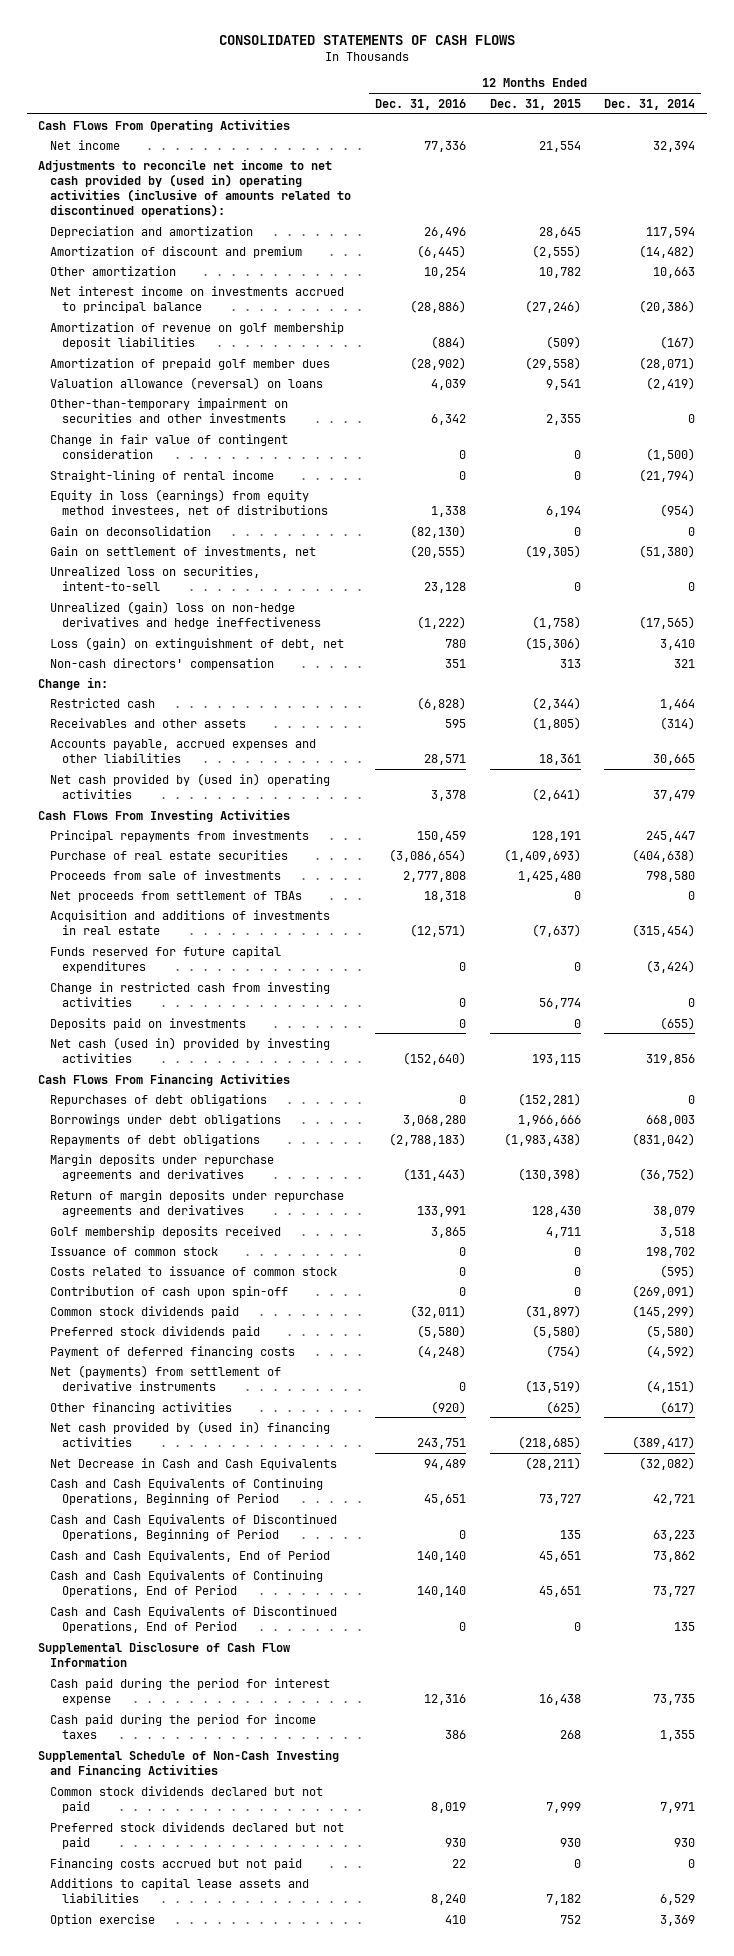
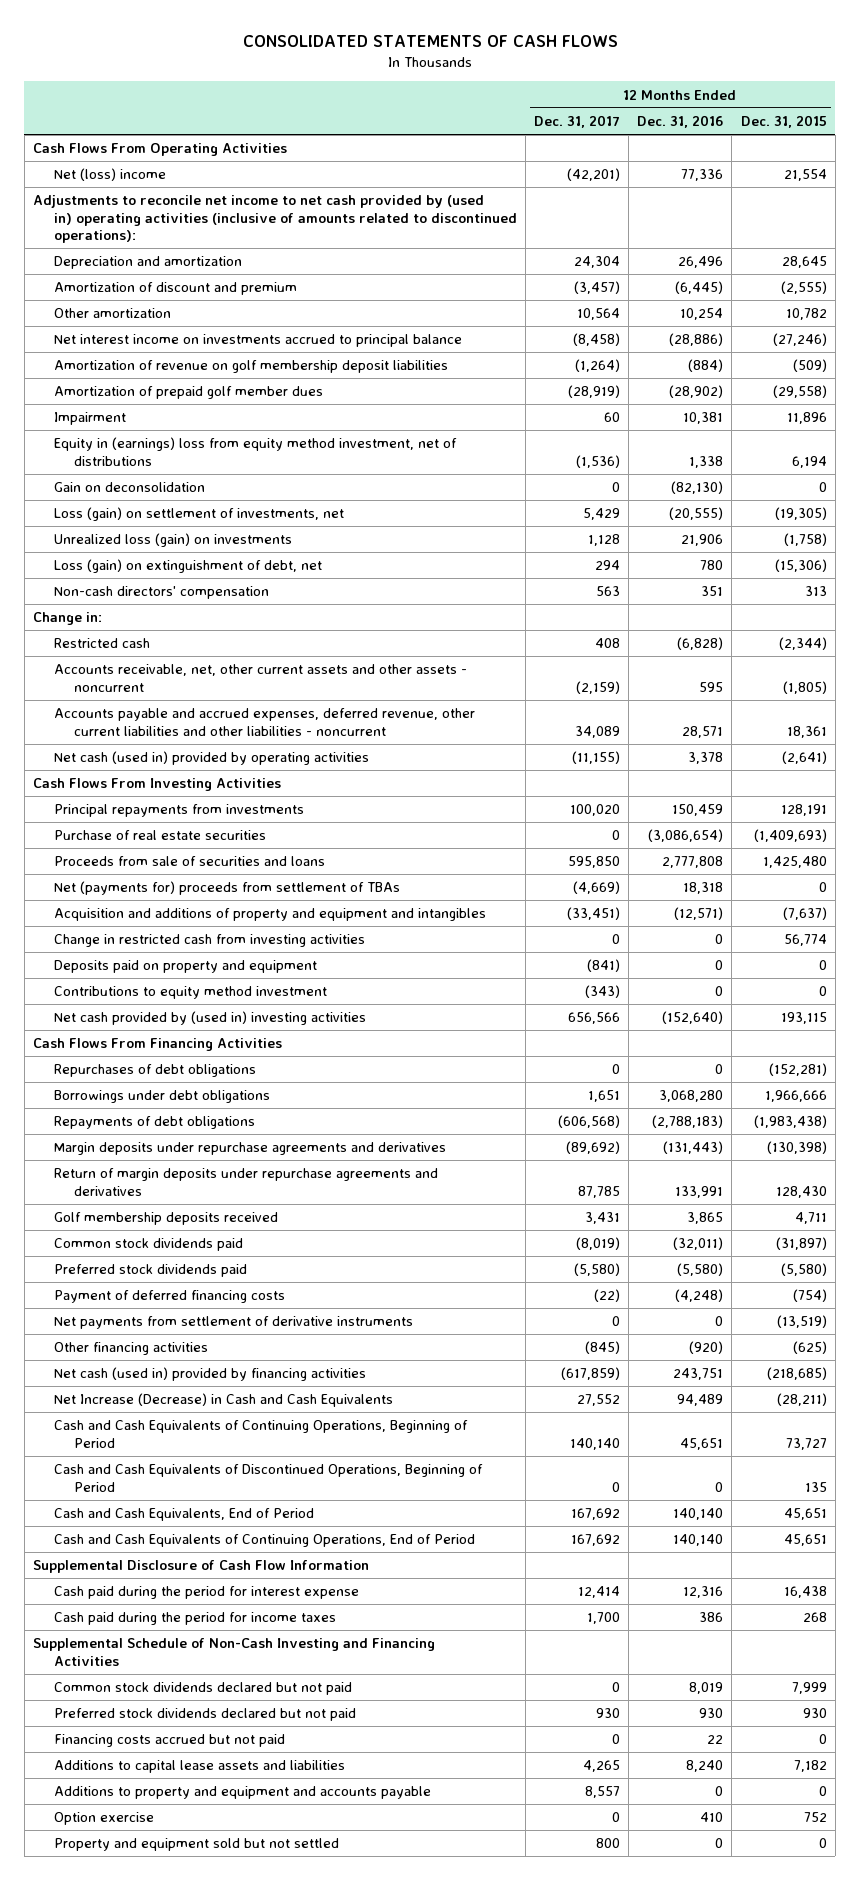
[604,98,696,110] Dec. 31, 2014 -> none
none -> [533,115,620,129] Dec. 31, 2017
[50,139,121,150] Net income -> [53,168,166,182] Net (loss) income
[50,376,324,390] Valuation allowance (reversal) on loans -> none
[50,397,289,423] Other-than-temporary impairment on securities and other investments -> none
[50,433,289,459] Change in fair value of contingent consideration -> none
[50,469,275,482] Straight-lining of rental income -> none
none -> [53,412,126,426] Impairment
[50,488,329,517] Equity in loss (earnings) from equity method investees, net of distributions -> [53,437,457,466] Equity in (earnings) loss from equity method investment, net of distributions
[50,600,322,629] Unrealized (gain) loss on non-hedge derivatives and hedge ineffectiveness -> none
[50,545,317,558] Gain on settlement of investments, net -> [53,507,344,522] Loss (gain) on settlement of investments, net
[50,565,261,591] Unrealized loss on securities, intent-to-sell -> [53,533,292,548] Unrealized loss (gain) on investments
[423,581,466,593] 23,128 -> [681,534,724,547] 21,906
[573,581,581,591] 0 -> [783,533,827,547] (1,758)
[50,717,247,728] Receivables and other assets -> [53,664,467,692] Accounts receivable, net, other current assets and other assets - noncurrent
[50,738,317,763] Accounts payable, accrued expenses and other liabilities -> [53,708,475,736] Accounts payable and accrued expenses, deferred revenue, other current liabilities and other liabilities - noncurrent
[50,772,331,799] Net cash provided by (used in) operating activities -> [53,751,369,766] Net cash (used in) provided by operating activities
[50,945,282,973] Funds reserved for future capital expenditures -> none
[50,869,282,880] Proceeds from sale of investments -> [53,856,325,867] Proceeds from sale of securities and loans
[50,890,303,902] Net proceeds from settlement of TBAs -> [53,881,400,896] Net (payments for) proceeds from settlement of TBAs
[50,909,331,935] Acquisition and additions of investments in real estate -> [53,908,486,922] Acquisition and additions of property and equipment and intangibles
[50,1017,247,1030] Deposits paid on investments -> none
none -> [53,960,317,974] Deposits paid on property and equipment
none -> [53,986,327,1000] Contributions to equity method investment
[50,1036,331,1063] Net cash (used in) provided by investing activities -> [53,1011,366,1026] Net cash provided by (used in) investing activities
[50,1246,219,1256] Issuance of common stock -> none
[50,1265,338,1276] Costs related to issuance of common stock -> none
[50,1285,289,1298] Contribution of cash upon spin-off -> none
[50,1364,282,1391] Net (payments) from settlement of derivative instruments -> [53,1316,413,1330] Net payments from settlement of derivative instruments
[50,1420,331,1447] Net cash provided by (used in) financing activities -> [53,1367,366,1382] Net cash (used in) provided by financing activities
[50,1457,338,1470] Net Decrease in Cash and Cash Equivalents -> [53,1393,393,1408] Net Increase (Decrease) in Cash and Cash Equivalents
[50,1605,338,1633] Cash and Cash Equivalents of Discontinued Operations, End of Period -> none
none -> [53,1786,431,1800] Additions to property and equipment and accounts payable
none -> [53,1838,339,1852] Property and equipment sold but not settled

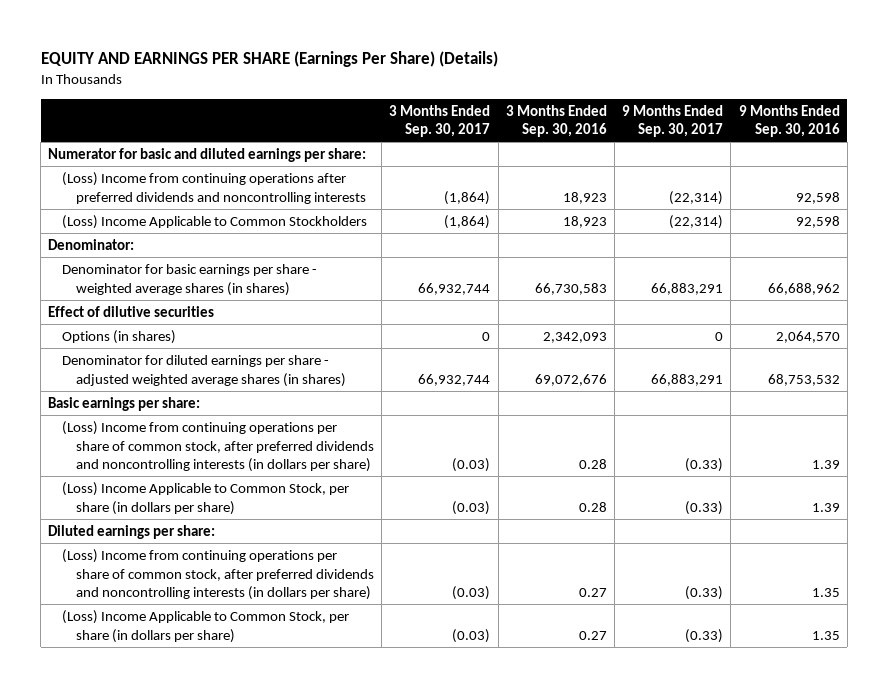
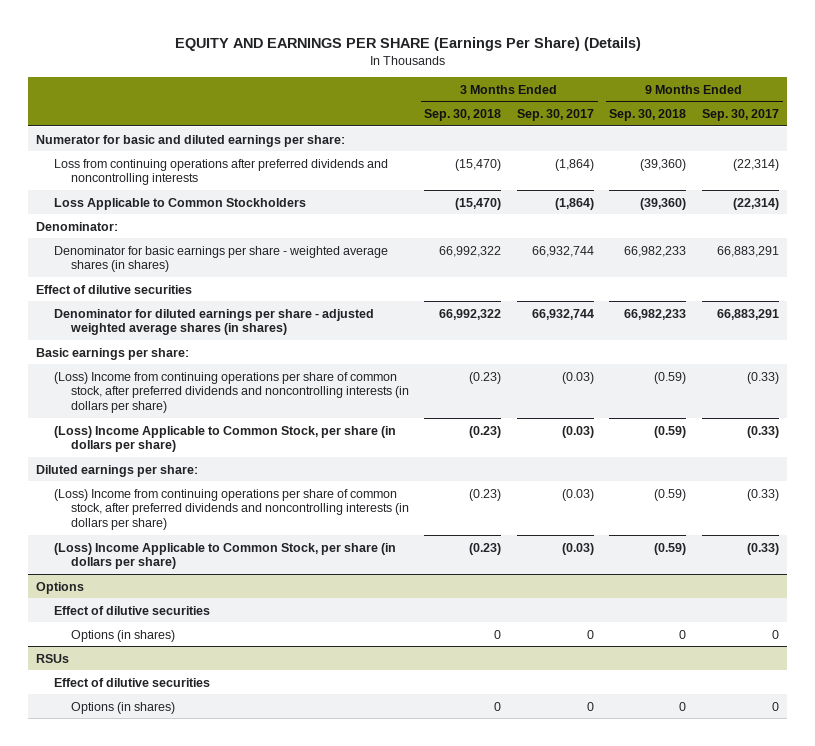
[505,104,607,138] 3 Months Ended Sep. 30, 2016 -> none
[738,104,840,138] 9 Months Ended Sep. 30, 2016 -> none
none -> [424,109,502,122] Sep. 30, 2018
none -> [609,109,687,122] Sep. 30, 2018
[62,171,367,204] (Loss) Income from continuing operations after preferred dividends and noncontrolling interests -> [53,158,388,186] Loss from continuing operations after preferred dividends and noncontrolling interests
[62,214,368,229] (Loss) Income Applicable to Common Stockholders -> [53,197,306,210] Loss Applicable to Common Stockholders
[62,329,177,344] Options (in shares) -> none
none -> [36,581,85,594] Options
none -> [53,605,210,615] Effect of dilutive securities
none -> [70,629,175,642] Options (in shares)
none -> [36,653,70,663] RSUs
none -> [53,677,210,687] Effect of dilutive securities
none -> [70,701,175,714] Options (in shares)

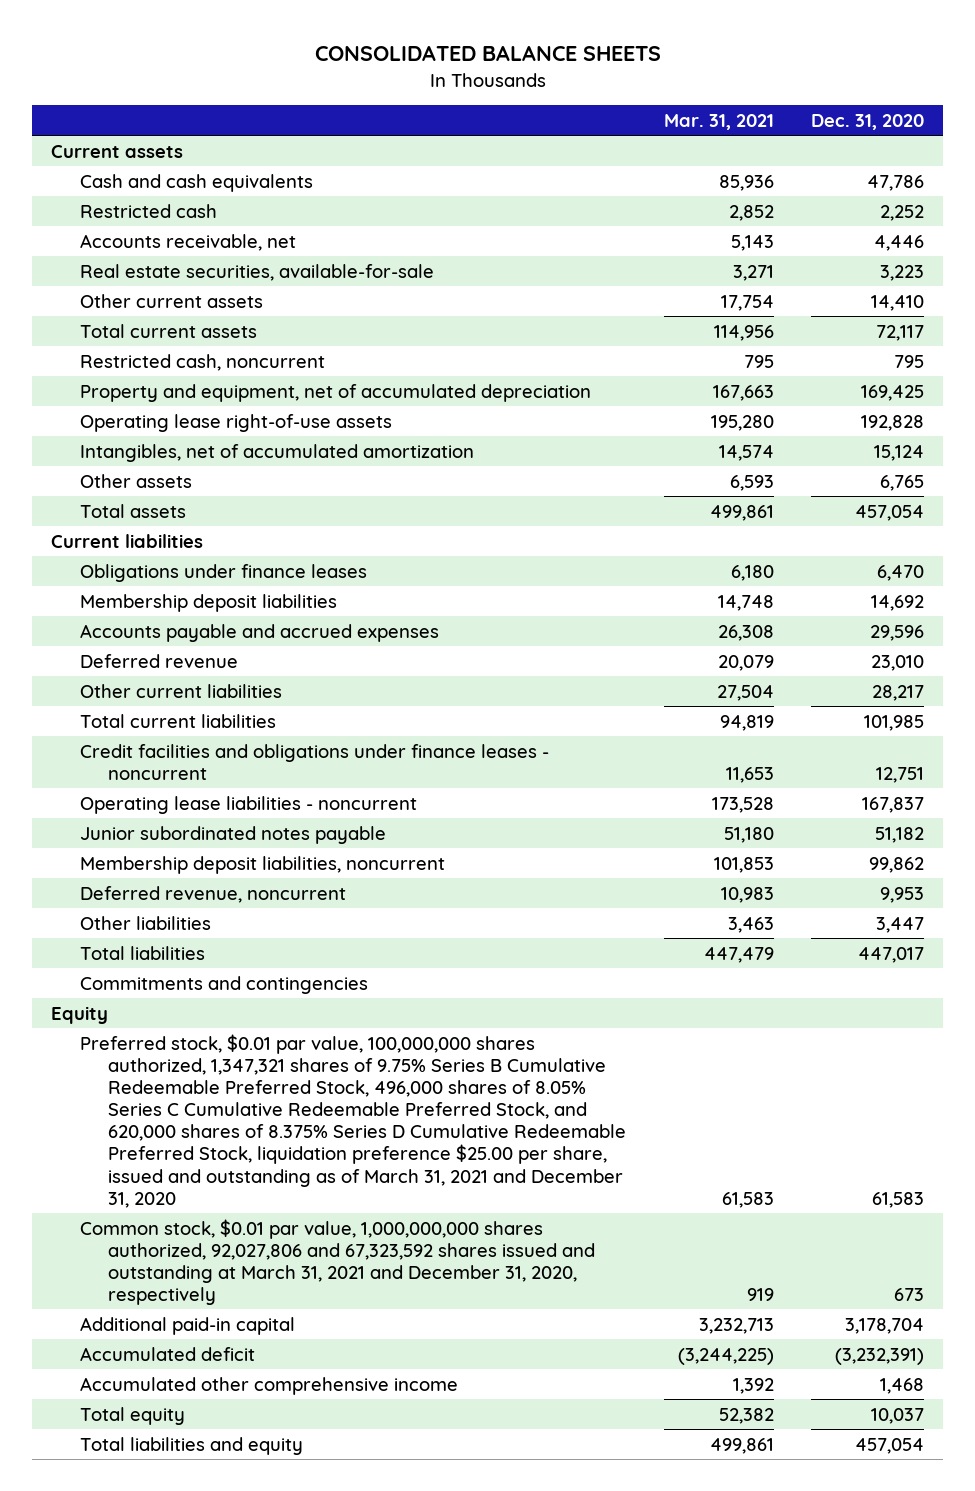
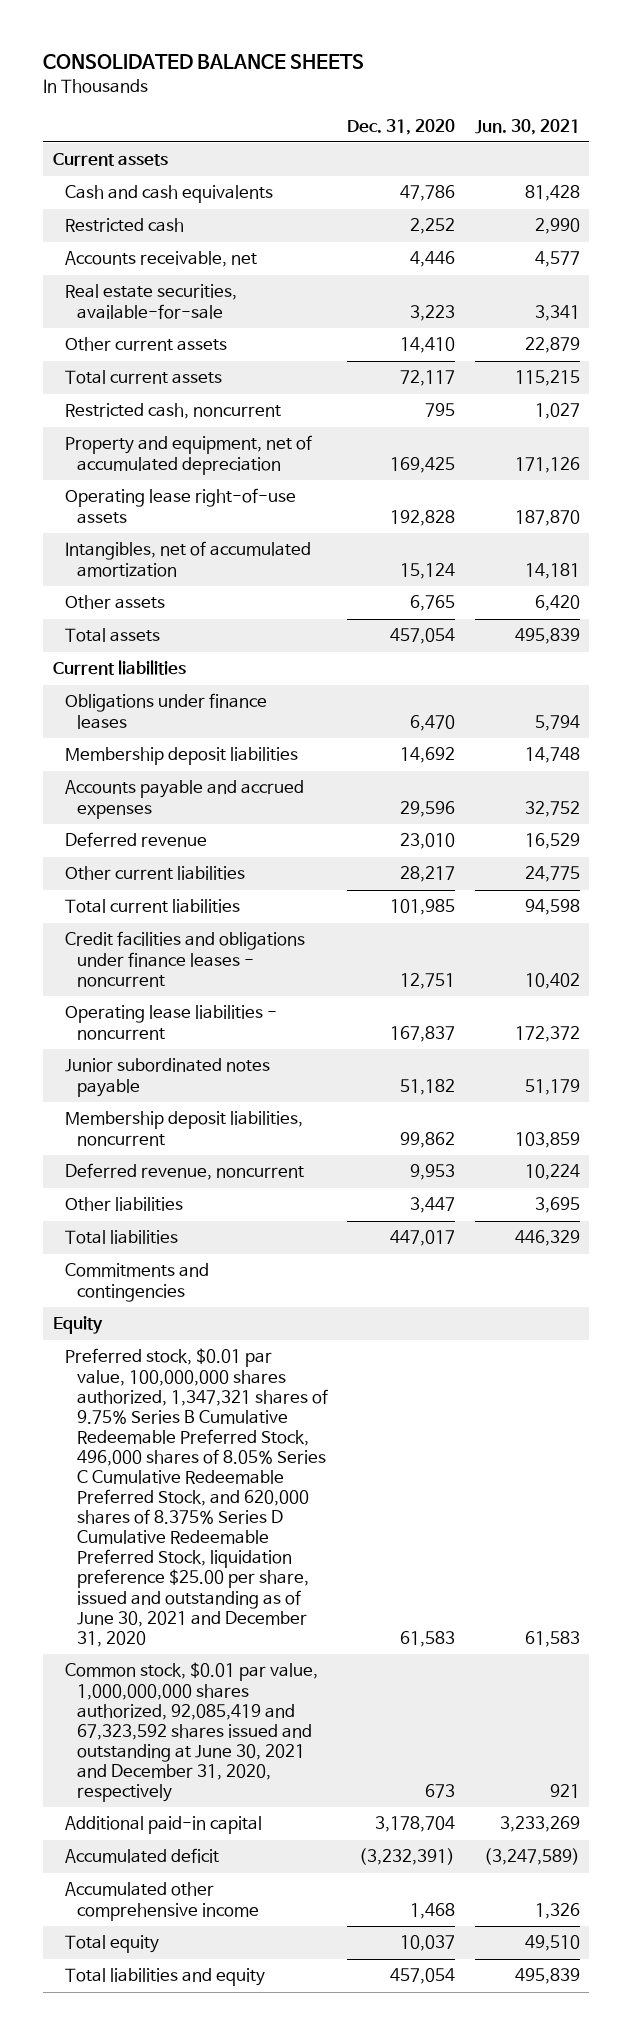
[663,113,774,130] Mar. 31, 2021 -> none
none -> [474,118,580,135] Jun. 30, 2021
[79,1033,627,1208] Preferred stock, $0.01 par value, 100,000,000 shares authorized, 1,347,321 shares of 9.75% Series B Cumulative Redeemable Preferred Stock, 496,000 shares of 8.05% Series C Cumulative Redeemable Preferred Stock, and 620,000 shares of 8.375% Series D Cumulative Redeemable Preferred Stock, liquidation preference $25.00 per share, issued and outstanding as of March 31, 2021 and December 31, 2020 -> [64,1348,329,1647] Preferred stock, $0.01 par value, 100,000,000 shares authorized, 1,347,321 shares of 9.75% Series B Cumulative Redeemable Preferred Stock, 496,000 shares of 8.05% Series C Cumulative Redeemable Preferred Stock, and 620,000 shares of 8.375% Series D Cumulative Redeemable Preferred Stock, liquidation preference $25.00 per share, issued and outstanding as of June 30, 2021 and December 31, 2020
[79,1218,596,1306] Common stock, $0.01 par value, 1,000,000,000 shares authorized, 92,027,806 and 67,323,592 shares issued and outstanding at March 31, 2021 and December 31, 2020, respectively -> [64,1662,318,1802] Common stock, $0.01 par value, 1,000,000,000 shares authorized, 92,085,419 and 67,323,592 shares issued and outstanding at June 30, 2021 and December 31, 2020, respectively

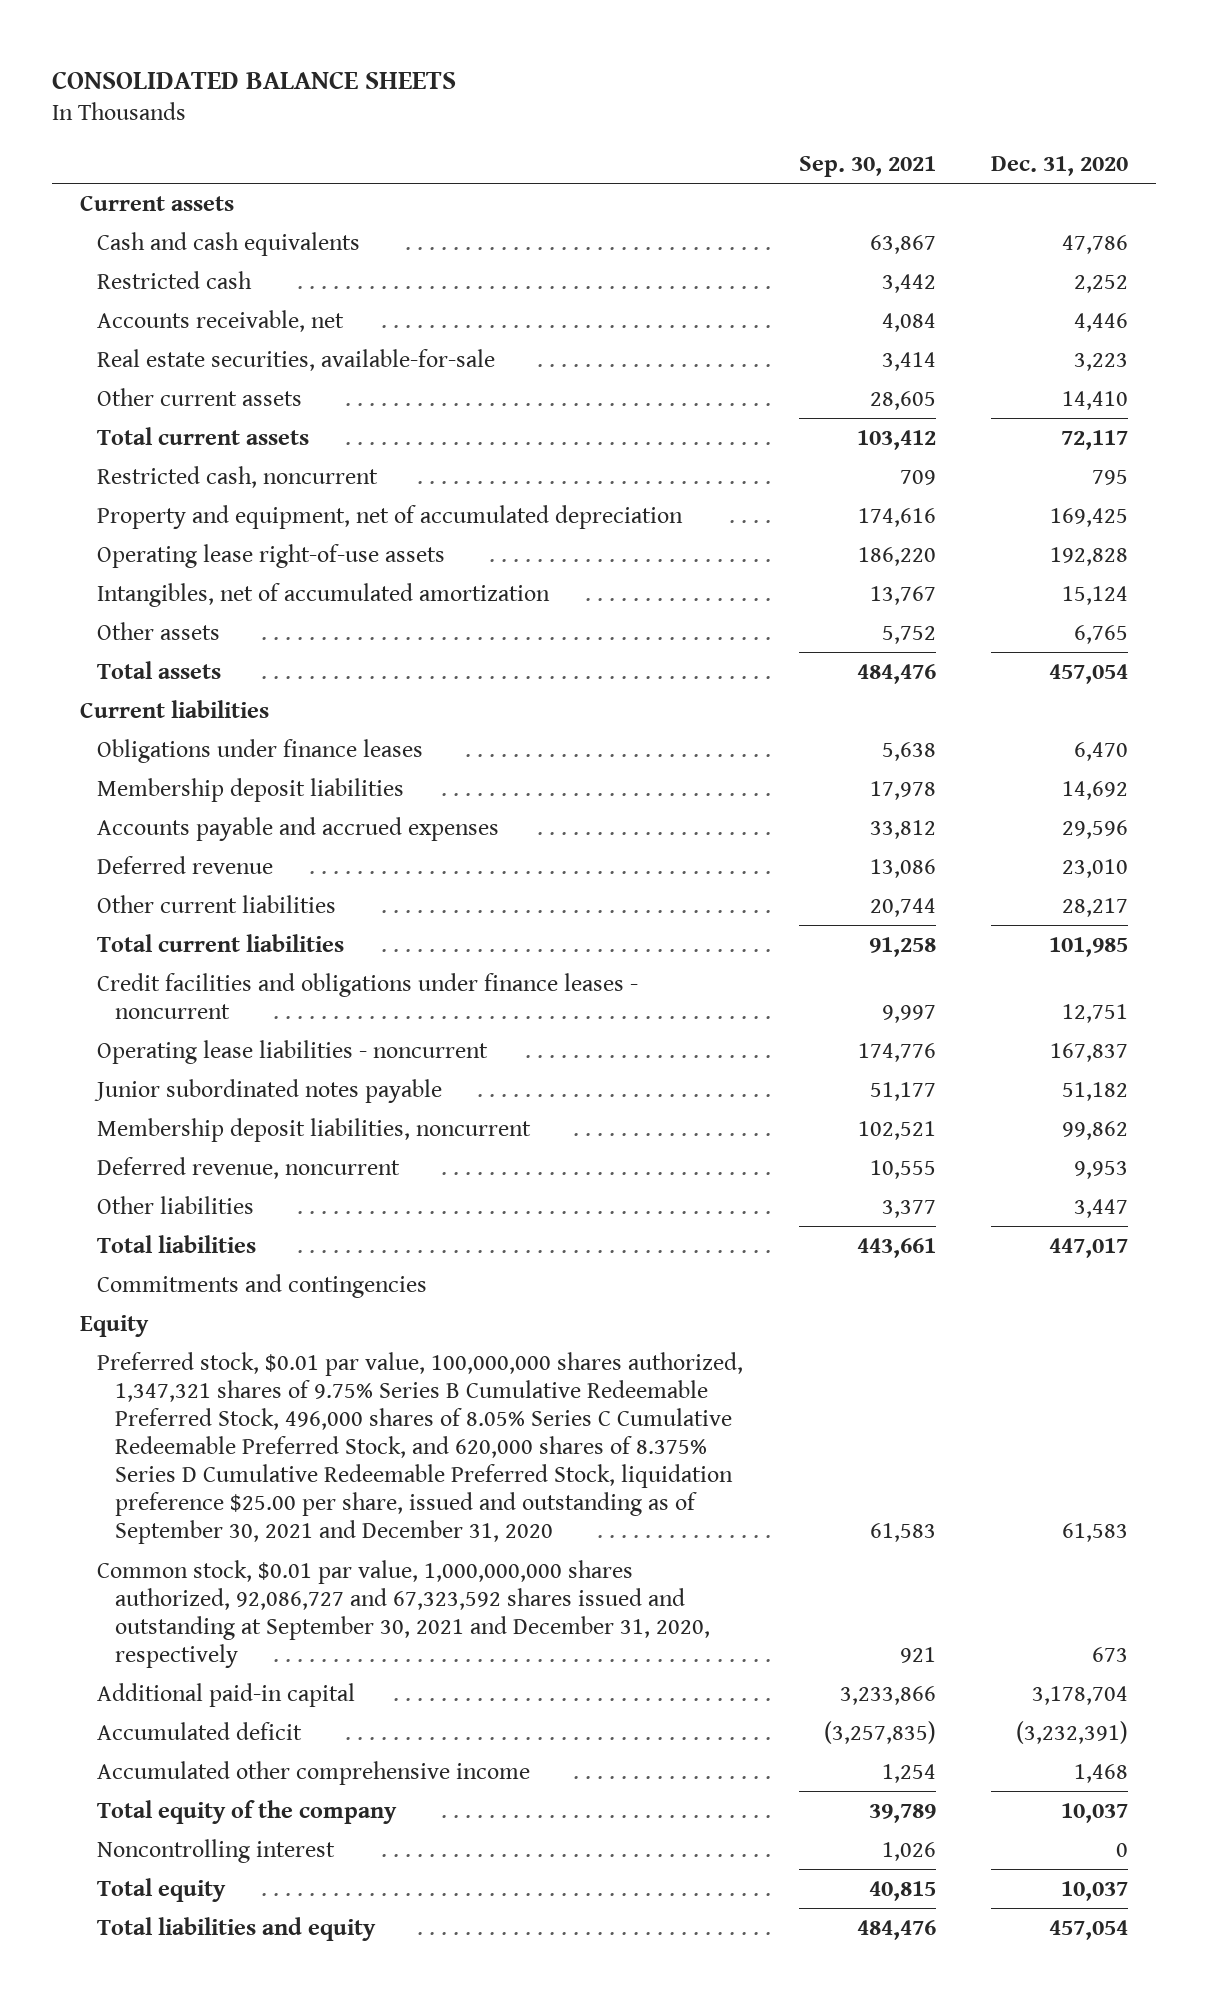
[474,118,580,135] Jun. 30, 2021 -> none
none -> [798,155,936,177] Sep. 30, 2021
[64,1348,329,1647] Preferred stock, $0.01 par value, 100,000,000 shares authorized, 1,347,321 shares of 9.75% Series B Cumulative Redeemable Preferred Stock, 496,000 shares of 8.05% Series C Cumulative Redeemable Preferred Stock, and 620,000 shares of 8.375% Series D Cumulative Redeemable Preferred Stock, liquidation preference $25.00 per share, issued and outstanding as of June 30, 2021 and December 31, 2020 -> [97,1351,744,1545] Preferred stock, $0.01 par value, 100,000,000 shares authorized, 1,347,321 shares of 9.75% Series B Cumulative Redeemable Preferred Stock, 496,000 shares of 8.05% Series C Cumulative Redeemable Preferred Stock, and 620,000 shares of 8.375% Series D Cumulative Redeemable Preferred Stock, liquidation preference $25.00 per share, issued and outstanding as of September 30, 2021 and December 31, 2020
[64,1662,318,1802] Common stock, $0.01 par value, 1,000,000,000 shares authorized, 92,085,419 and 67,323,592 shares issued and outstanding at June 30, 2021 and December 31, 2020, respectively -> [97,1559,710,1669] Common stock, $0.01 par value, 1,000,000,000 shares authorized, 92,086,727 and 67,323,592 shares issued and outstanding at September 30, 2021 and December 31, 2020, respectively
none -> [97,1799,398,1824] Total equity of the company
none -> [97,1838,336,1863] Noncontrolling interest

